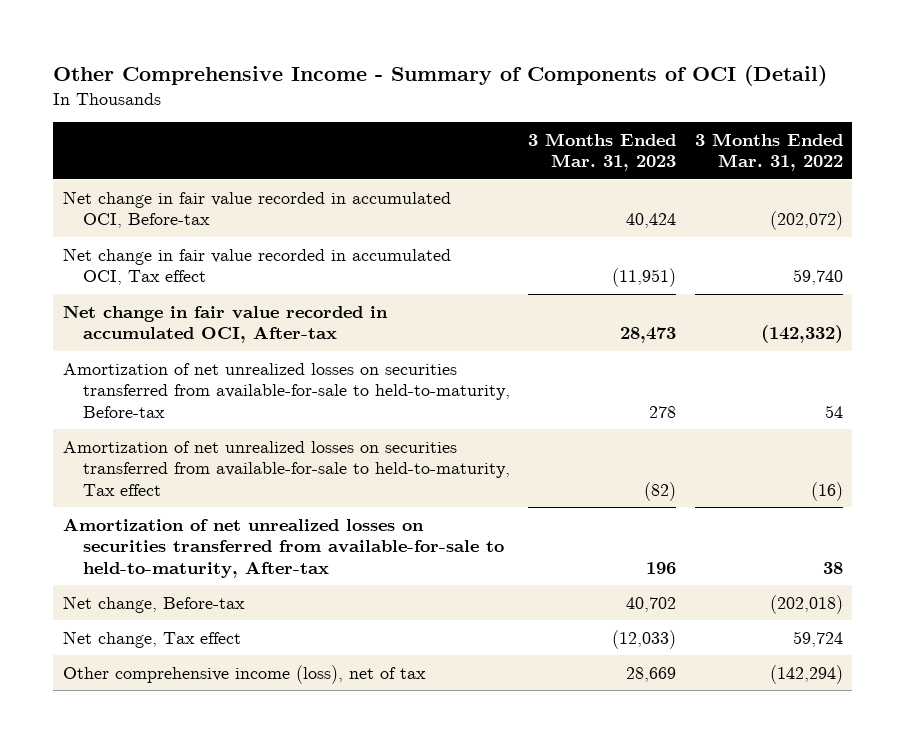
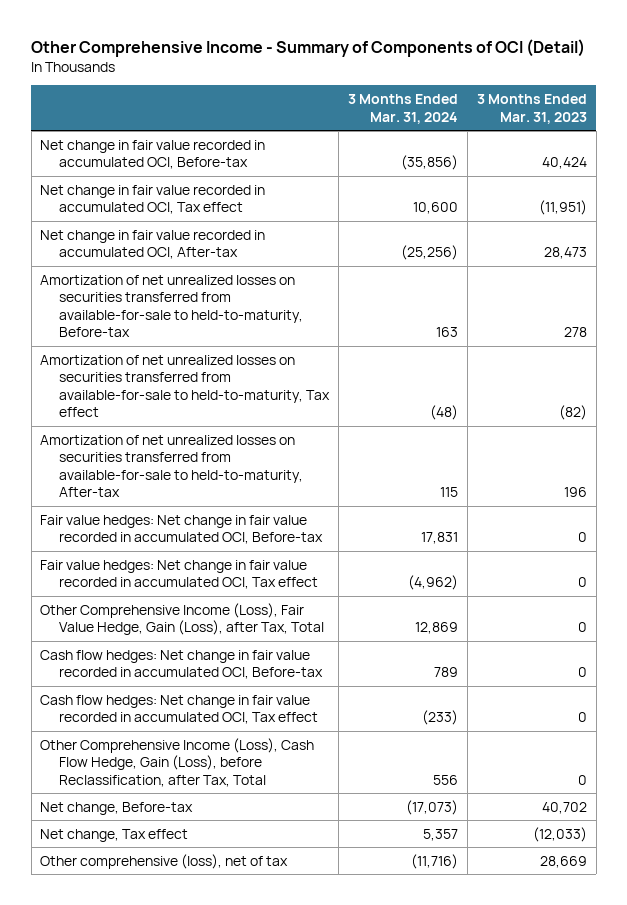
[694,132,843,172] 3 Months Ended Mar. 31, 2022 -> none
none -> [348,94,459,124] 3 Months Ended Mar. 31, 2024
none -> [40,514,324,545] Fair value hedges: Net change in fair value recorded in accumulated OCI, Before-tax
none -> [40,559,319,590] Fair value hedges: Net change in fair value recorded in accumulated OCI, Tax effect
none -> [40,602,325,636] Other Comprehensive Income (Loss), Fair Value Hedge, Gain (Loss), after Tax, Total
none -> [40,649,324,680] Cash flow hedges: Net change in fair value recorded in accumulated OCI, Before-tax
none -> [40,694,319,725] Cash flow hedges: Net change in fair value recorded in accumulated OCI, Tax effect
none -> [40,737,315,787] Other Comprehensive Income (Loss), Cash Flow Hedge, Gain (Loss), before Reclassification, after Tax, Total
[62,664,426,684] Other comprehensive income (loss), net of tax -> [40,853,289,869] Other comprehensive (loss), net of tax

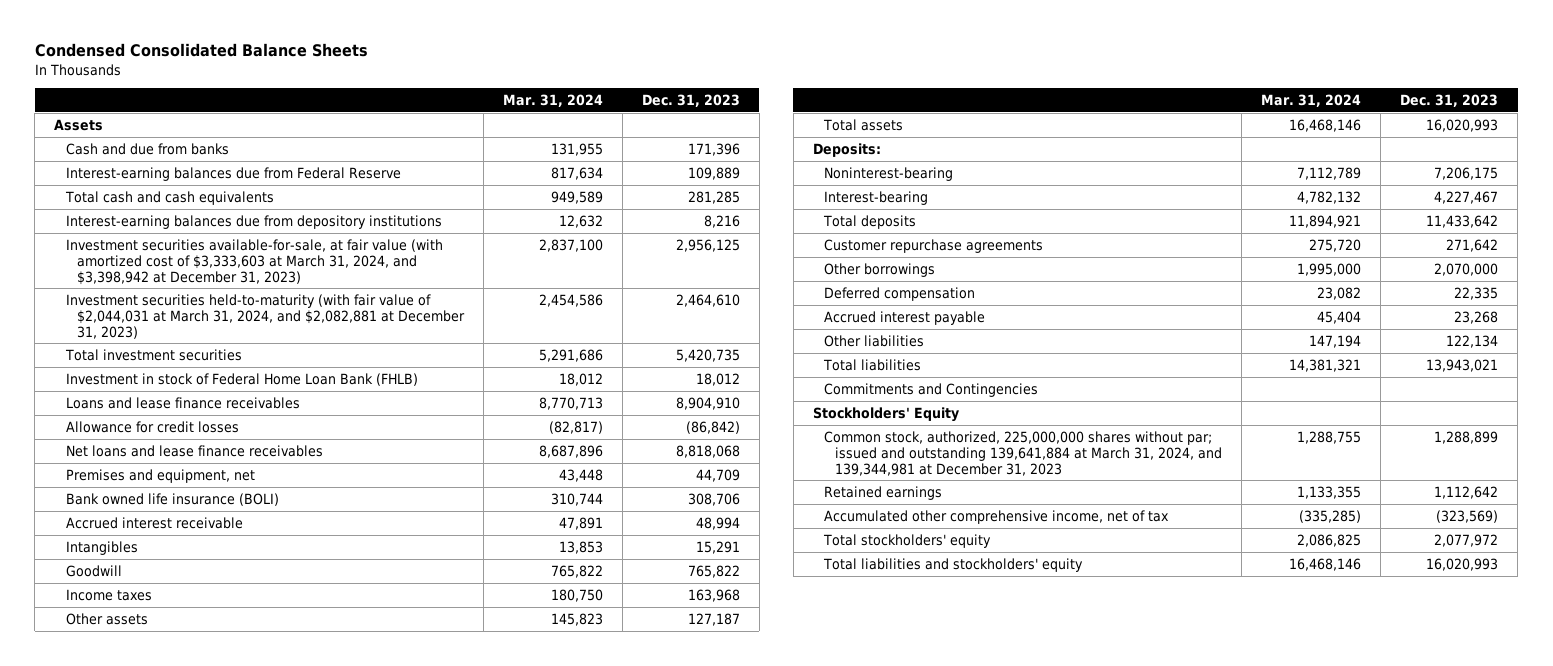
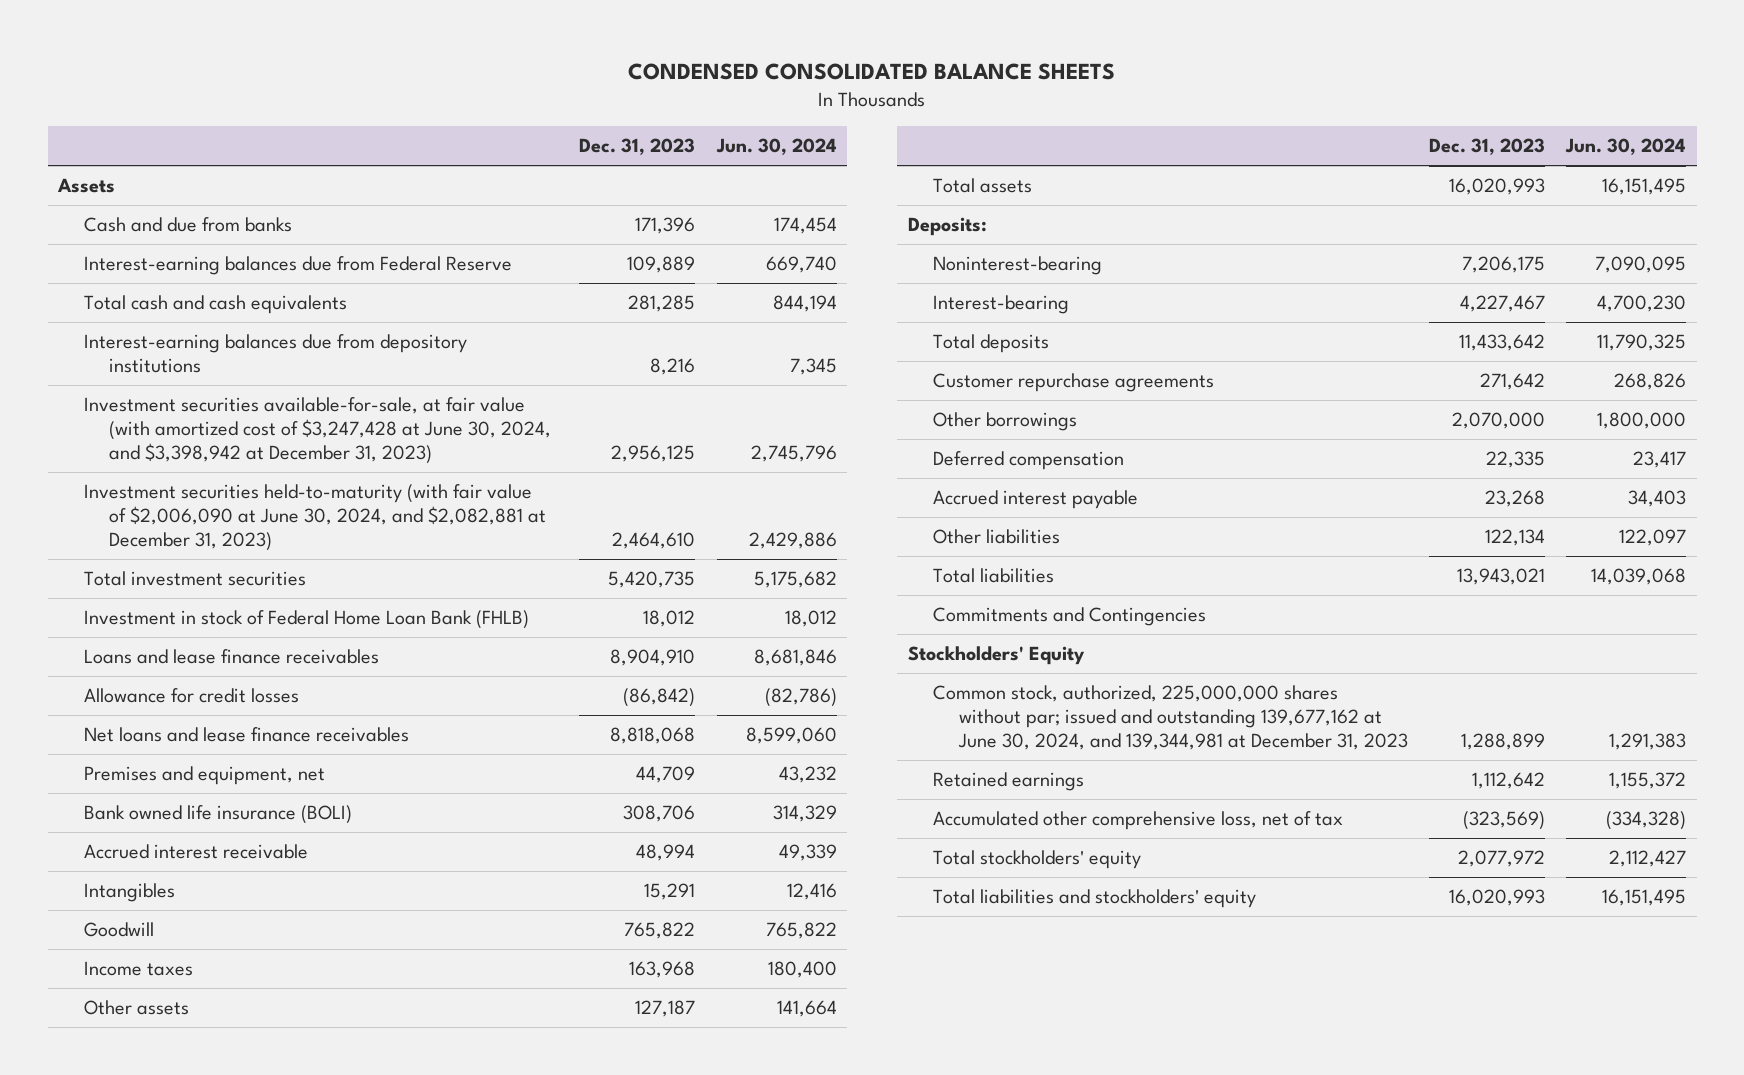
[34,43,368,58] Condensed Consolidated Balance Sheets -> [628,62,1116,80] CONDENSED CONSOLIDATED BALANCE SHEETS
[502,94,603,108] Mar. 31, 2024 -> none
none -> [715,138,837,156] Jun. 30, 2024
[65,238,443,285] Investment securities available-for-sale, at fair value (with amortized cost of $3,333,603 at March 31, 2024, and $3,398,942 at December 31, 2023) -> [83,397,552,465] Investment securities available-for-sale, at fair value (with amortized cost of $3,247,428 at June 30, 2024, and $3,398,942 at December 31, 2023)
[65,293,465,339] Investment securities held-to-maturity (with fair value of $2,044,031 at March 31, 2024, and $2,082,881 at December 31, 2023) -> [83,484,547,552] Investment securities held-to-maturity (with fair value of $2,006,090 at June 30, 2024, and $2,082,881 at December 31, 2023)
[824,430,1223,476] Common stock, authorized, 225,000,000 shares without par; issued and outstanding 139,641,884 at March 31, 2024, and 139,344,981 at December 31, 2023 -> [933,685,1409,751] Common stock, authorized, 225,000,000 shares without par; issued and outstanding 139,677,162 at June 30, 2024, and 139,344,981 at December 31, 2023
[824,509,1170,524] Accumulated other comprehensive income, net of tax -> [933,811,1344,831] Accumulated other comprehensive loss, net of tax

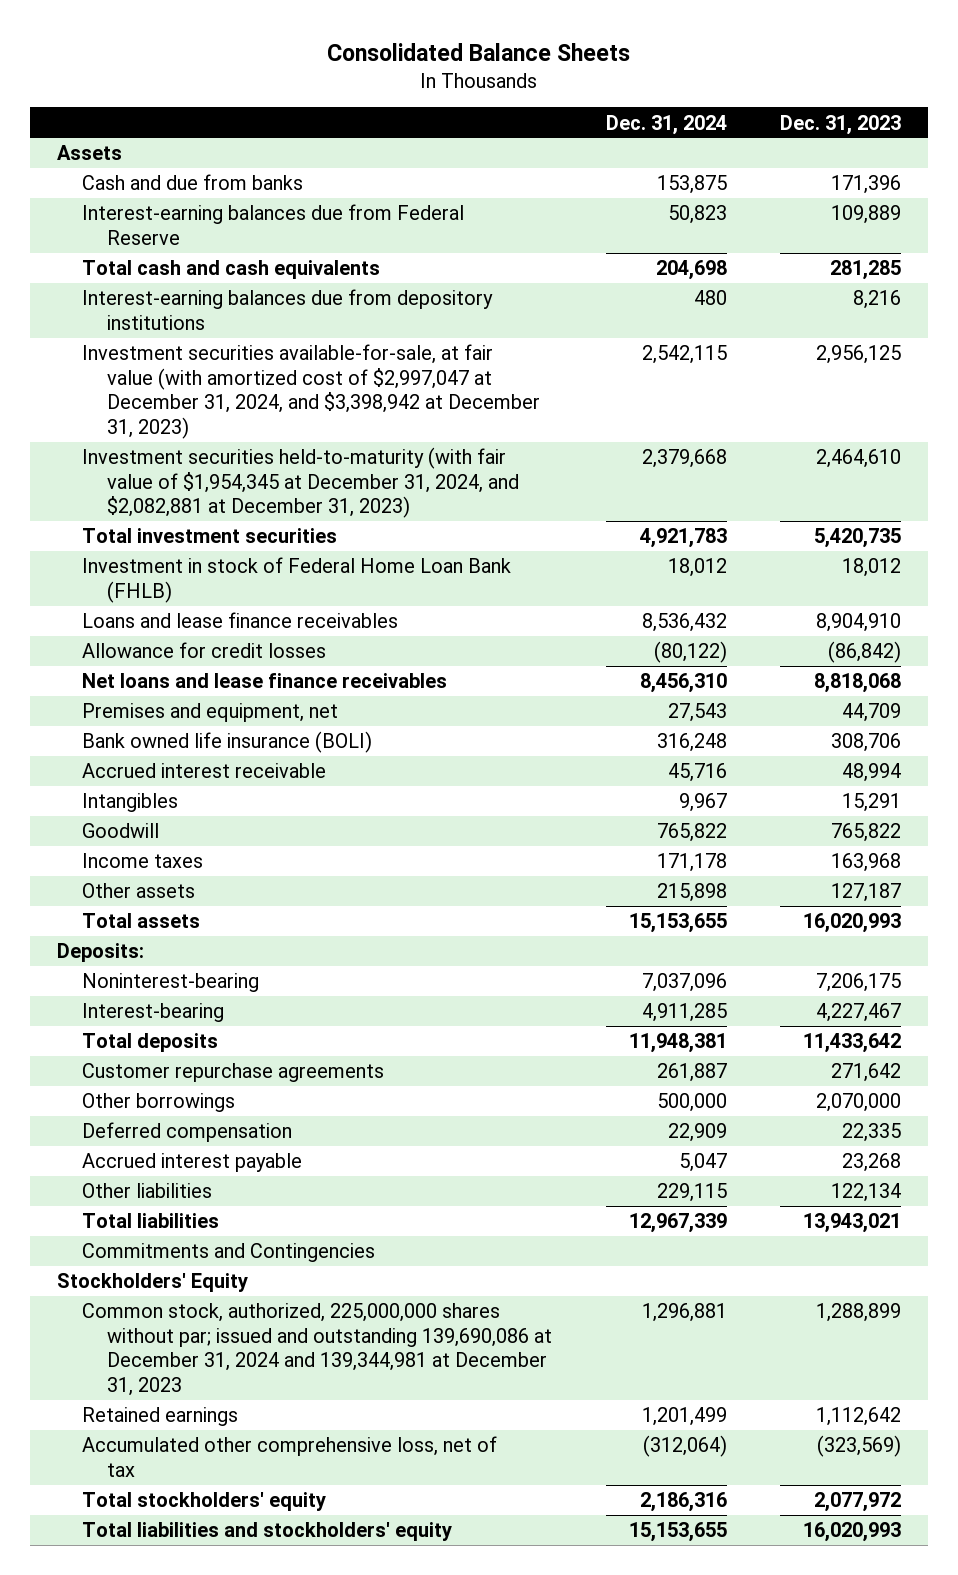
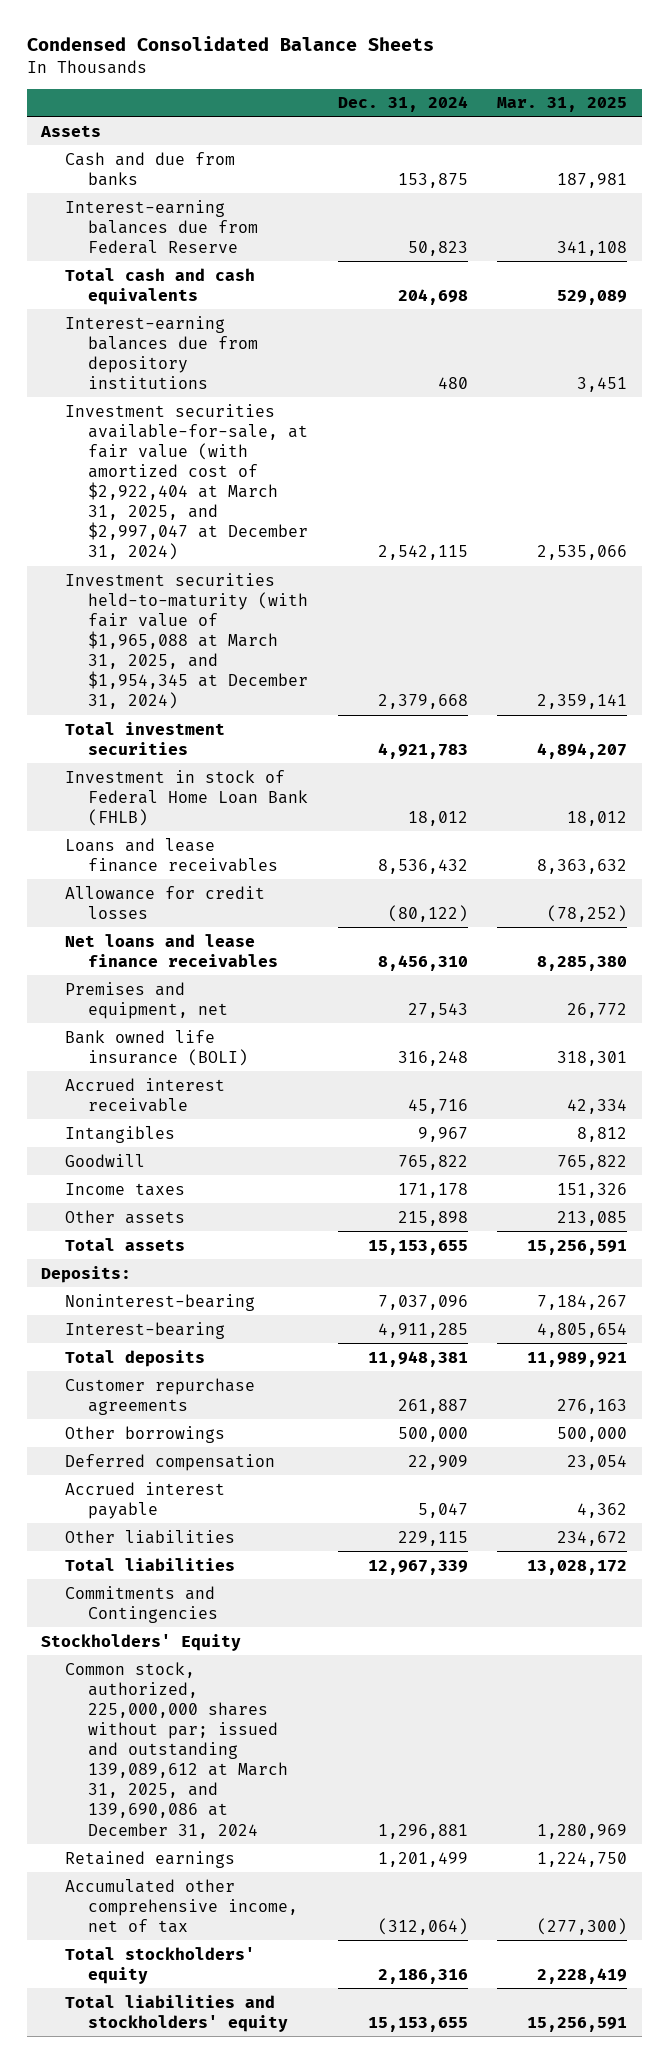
[326,42,630,61] Consolidated Balance Sheets -> [26,36,434,52] Condensed Consolidated Balance Sheets
[780,114,902,135] Dec. 31, 2023 -> none
none -> [497,97,628,113] Mar. 31, 2025
[82,344,541,439] Investment securities available-for-sale, at fair value (with amortized cost of $2,997,047 at December 31, 2024, and $3,398,942 at December 31, 2023) -> [64,403,309,561] Investment securities available-for-sale, at fair value (with amortized cost of $2,922,404 at March 31, 2025, and $2,997,047 at December 31, 2024)
[82,447,520,519] Investment securities held-to-maturity (with fair value of $1,954,345 at December 31, 2024, and $2,082,881 at December 31, 2023) -> [64,572,309,710] Investment securities held-to-maturity (with fair value of $1,965,088 at March 31, 2025, and $1,954,345 at December 31, 2024)
[82,1303,553,1396] Common stock, authorized, 225,000,000 shares without par; issued and outstanding 139,690,086 at December 31, 2024 and 139,344,981 at December 31, 2023 -> [64,1661,289,1839] Common stock, authorized, 225,000,000 shares without par; issued and outstanding 139,089,612 at March 31, 2025, and 139,690,086 at December 31, 2024
[82,1436,498,1477] Accumulated other comprehensive loss, net of tax -> [64,1878,299,1933] Accumulated other comprehensive income, net of tax

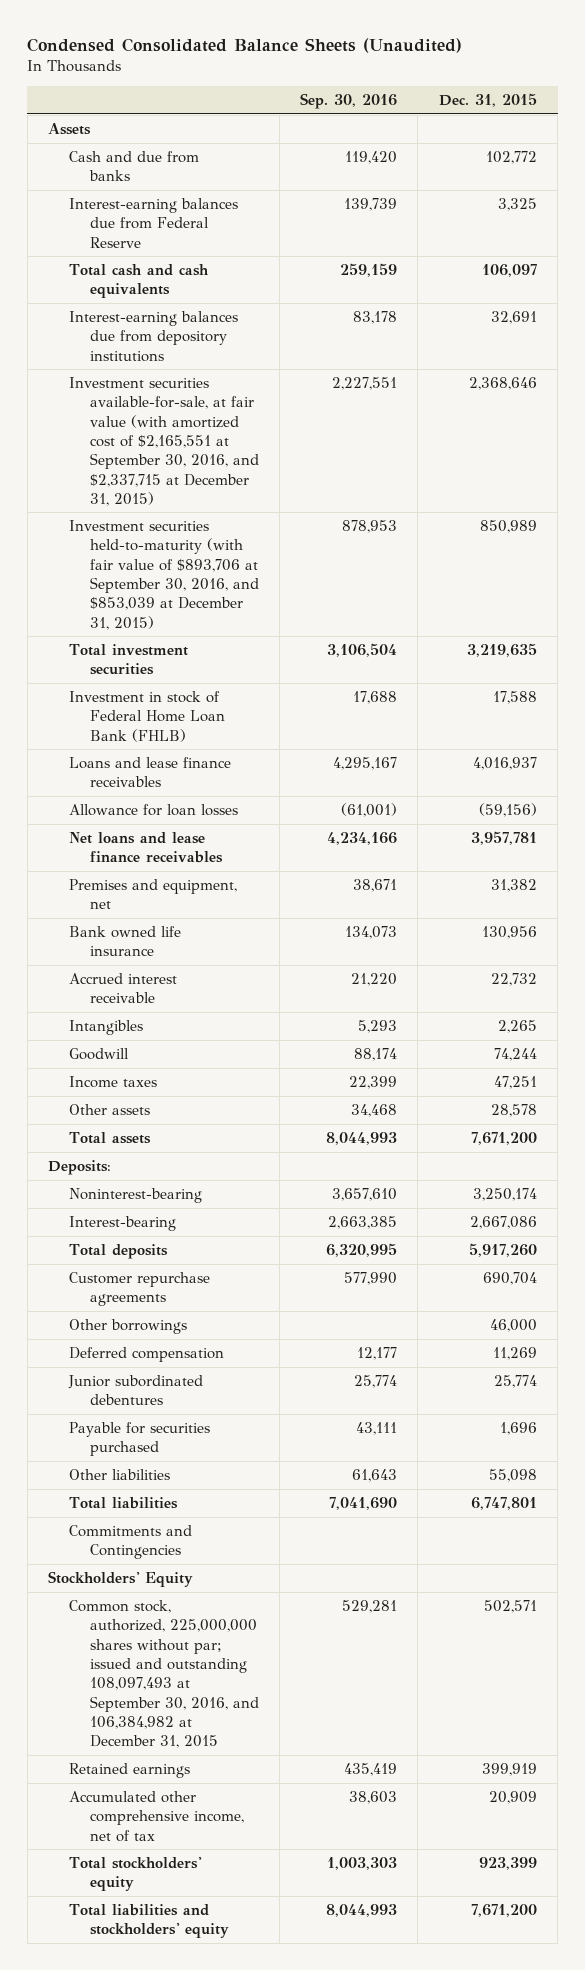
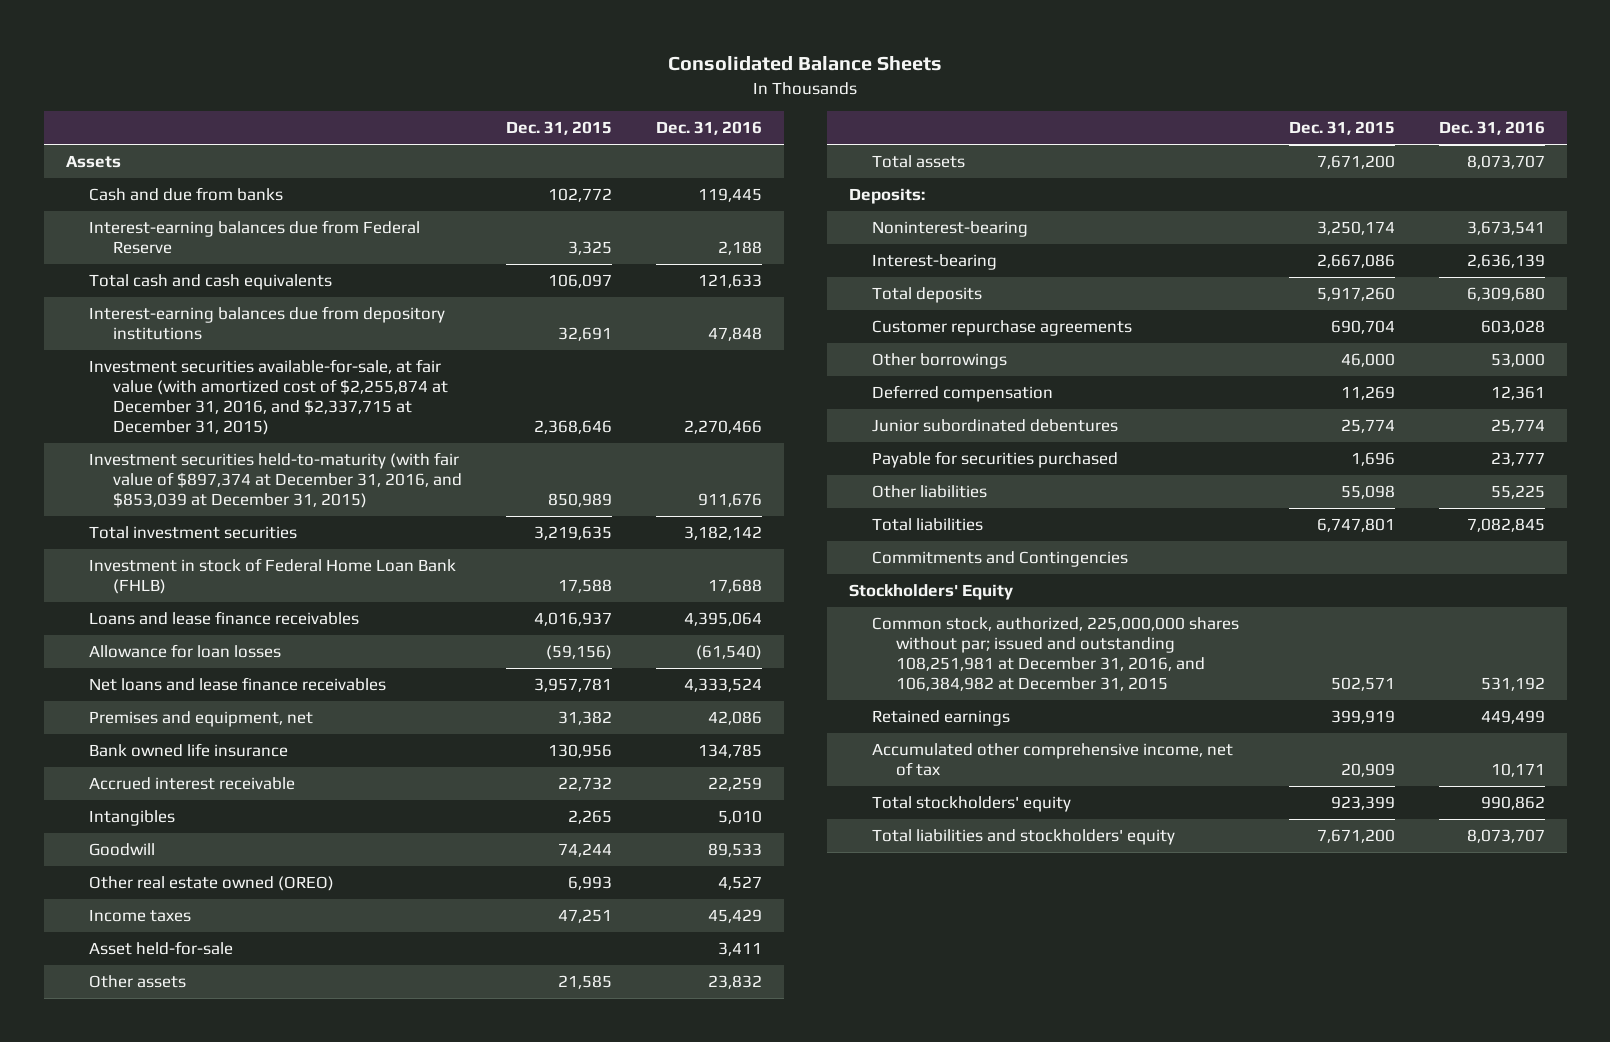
[27,37,463,53] Condensed Consolidated Balance Sheets (Unaudited) -> [668,56,943,72] Consolidated Balance Sheets
[300,93,398,110] Sep. 30, 2016 -> none
none -> [655,120,762,135] Dec. 31, 2016
[68,376,259,506] Investment securities available-for-sale, at fair value (with amortized cost of $2,165,551 at September 30, 2016, and $2,337,715 at December 31, 2015) -> [89,359,448,436] Investment securities available-for-sale, at fair value (with amortized cost of $2,255,874 at December 31, 2016, and $2,337,715 at December 31, 2015)
[68,519,259,630] Investment securities held-to-maturity (with fair value of $893,706 at September 30, 2016, and $853,039 at December 31, 2015) -> [89,452,462,509] Investment securities held-to-maturity (with fair value of $897,374 at December 31, 2016, and $853,039 at December 31, 2015)
none -> [89,876,335,892] Other real estate owned (OREO)
none -> [89,941,234,956] Asset held-for-sale
[490,1103,537,1117] 28,578 -> [557,975,612,990] 21,585
[68,1599,259,1749] Common stock, authorized, 225,000,000 shares without par; issued and outstanding 108,097,493 at September 30, 2016, and 106,384,982 at December 31, 2015 -> [872,617,1240,692] Common stock, authorized, 225,000,000 shares without par; issued and outstanding 108,251,981 at December 31, 2016, and 106,384,982 at December 31, 2015

